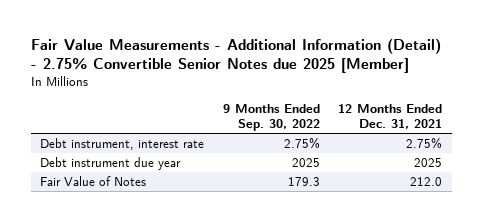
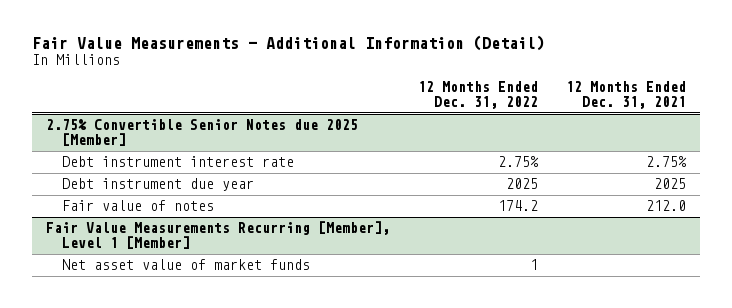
[30,38,441,74] Fair Value Measurements - Additional Information (Detail) - 2.75% Convertible Senior Notes due 2025 [Member] -> [31,35,545,52] Fair Value Measurements - Additional Information (Detail)
[222,103,320,131] 9 Months Ended Sep. 30, 2022 -> none
none -> [418,81,539,109] 12 Months Ended Dec. 31, 2022
none -> [45,119,358,146] 2.75% Convertible Senior Notes due 2025 [Member]
[40,138,205,151] Debt instrument, interest rate -> [61,156,294,168] Debt instrument interest rate
[40,176,147,187] Fair Value of Notes -> [61,200,214,212] Fair value of notes
none -> [45,221,390,249] Fair Value Measurements Recurring [Member], Level 1 [Member]
none -> [61,259,310,271] Net asset value of market funds

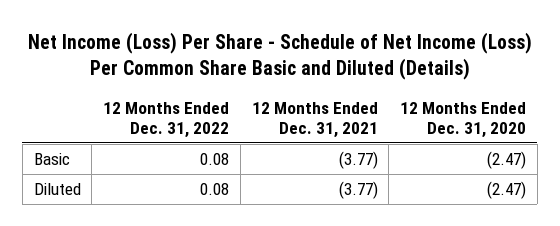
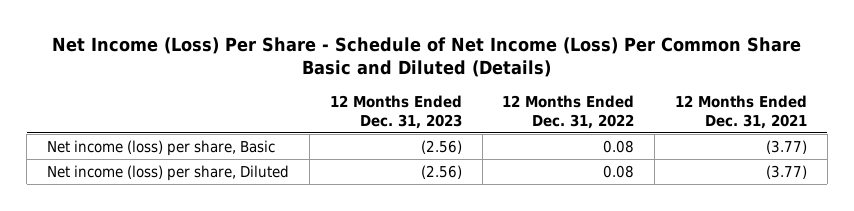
[400,101,527,138] 12 Months Ended Dec. 31, 2020 -> none
none -> [329,95,462,129] 12 Months Ended Dec. 31, 2023
[33,153,70,166] Basic -> [47,139,276,156] Net income (loss) per share, Basic
[33,183,81,196] Diluted -> [47,164,290,181] Net income (loss) per share, Diluted

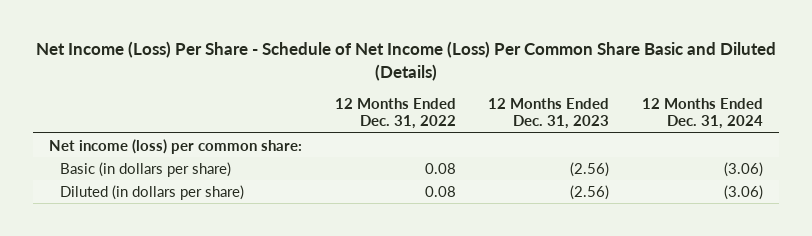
[674,95,807,129] 12 Months Ended Dec. 31, 2021 -> none
none -> [641,97,763,130] 12 Months Ended Dec. 31, 2024
none -> [49,138,303,154] Net income (loss) per common share:
[47,139,276,156] Net income (loss) per share, Basic -> [60,161,232,177] Basic (in dollars per share)
[47,164,290,181] Net income (loss) per share, Diluted -> [60,184,245,200] Diluted (in dollars per share)

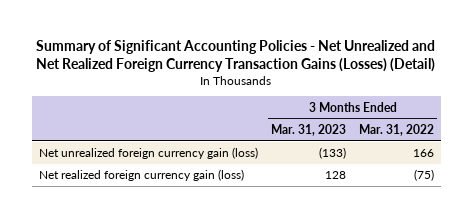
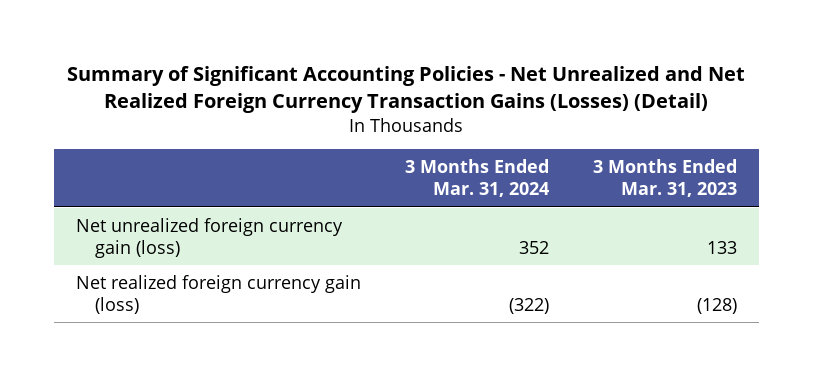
[359,124,435,137] Mar. 31, 2022 -> none
none -> [404,159,549,198] 3 Months Ended Mar. 31, 2024
[318,147,346,160] (133) -> [706,240,737,254] 133
[324,171,346,180] 128 -> [696,297,737,314] (128)

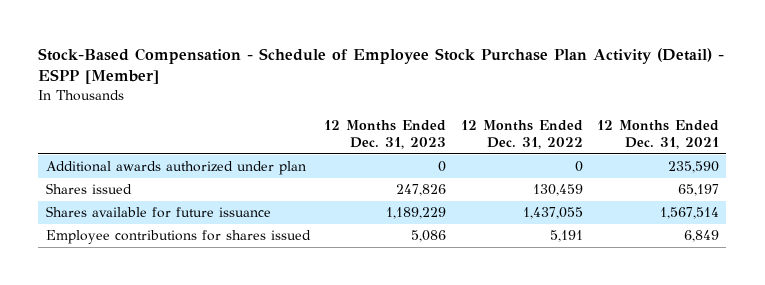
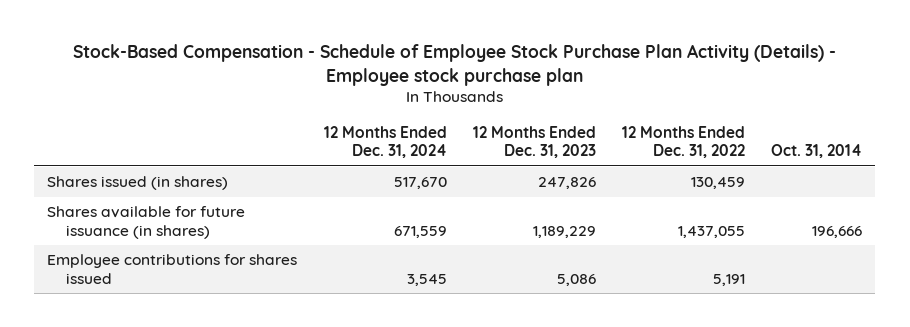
[38,47,725,85] Stock-Based Compensation - Schedule of Employee Stock Purchase Plan Activity (Detail) - ESPP [Member] -> [72,44,836,86] Stock-Based Compensation - Schedule of Employee Stock Purchase Plan Activity (Details) - Employee stock purchase plan
[596,120,719,149] 12 Months Ended Dec. 31, 2021 -> none
none -> [323,126,447,159] 12 Months Ended Dec. 31, 2024
none -> [771,144,863,159] Oct. 31, 2014
[45,161,306,176] Additional awards authorized under plan -> none
[45,183,132,195] Shares issued -> [47,176,229,191] Shares issued (in shares)
[45,206,271,219] Shares available for future issuance -> [47,206,246,239] Shares available for future issuance (in shares)

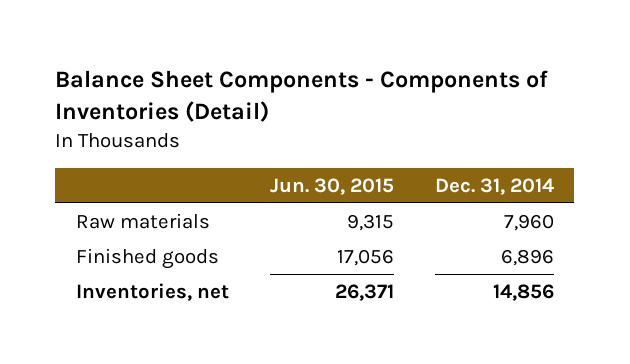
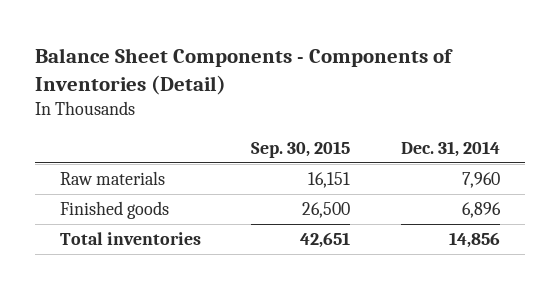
[269,177,394,195] Jun. 30, 2015 -> none
none -> [251,140,351,158] Sep. 30, 2015
[75,282,229,301] Inventories, net -> [60,232,202,246] Total inventories

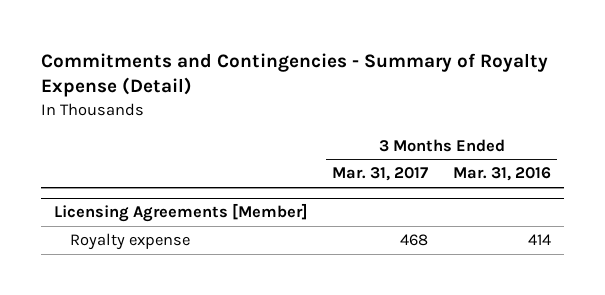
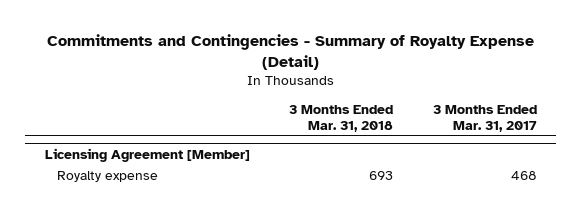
[453,167,552,182] Mar. 31, 2016 -> none
none -> [289,104,394,132] 3 Months Ended Mar. 31, 2018
[53,203,308,223] Licensing Agreements [Member] -> [45,147,251,162] Licensing Agreement [Member]

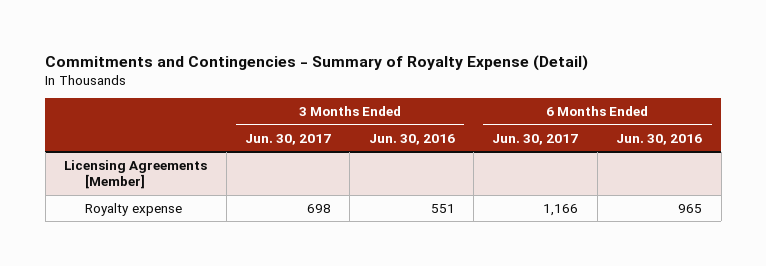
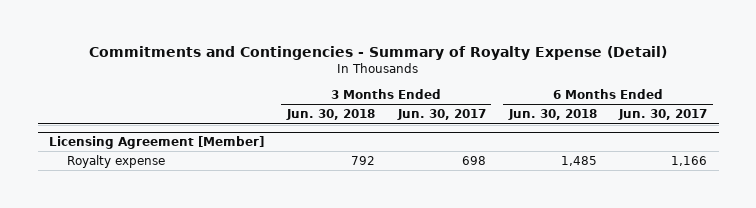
[368,133,455,145] Jun. 30, 2016 -> none
[616,133,703,145] Jun. 30, 2016 -> none
none -> [285,109,375,121] Jun. 30, 2018
none -> [507,109,597,121] Jun. 30, 2018
[64,160,208,190] Licensing Agreements [Member] -> [48,136,264,150] Licensing Agreement [Member]

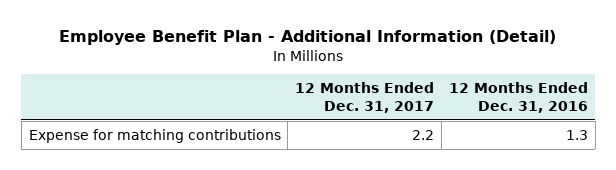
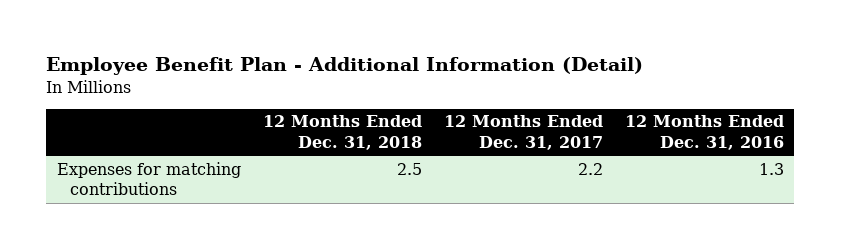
none -> [262,115,422,150] 12 Months Ended Dec. 31, 2018
[28,128,281,143] Expense for matching contributions -> [57,161,242,196] Expenses for matching contributions

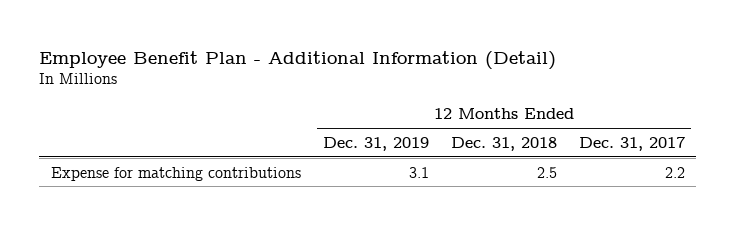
[624,115,784,150] 12 Months Ended Dec. 31, 2016 -> none
none -> [322,136,429,151] Dec. 31, 2019
[57,161,242,196] Expenses for matching contributions -> [50,166,301,181] Expense for matching contributions

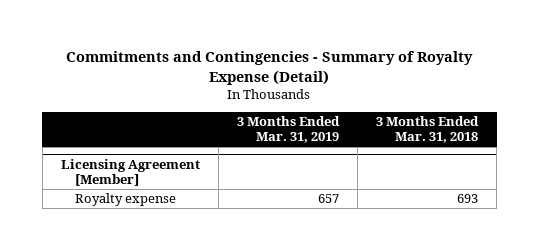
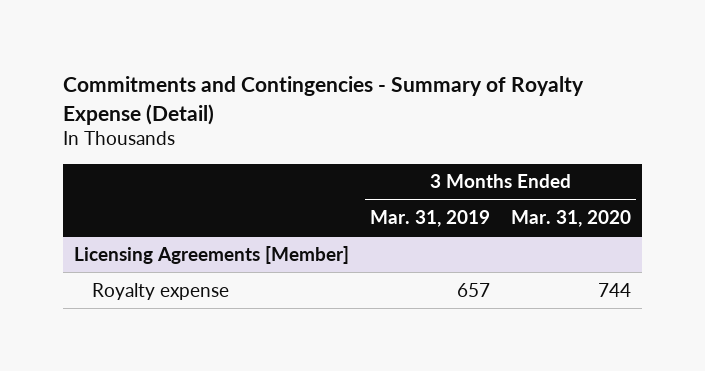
[376,115,480,144] 3 Months Ended Mar. 31, 2018 -> none
none -> [511,210,632,228] Mar. 31, 2020
[60,158,200,187] Licensing Agreement [Member] -> [73,245,349,264] Licensing Agreements [Member]

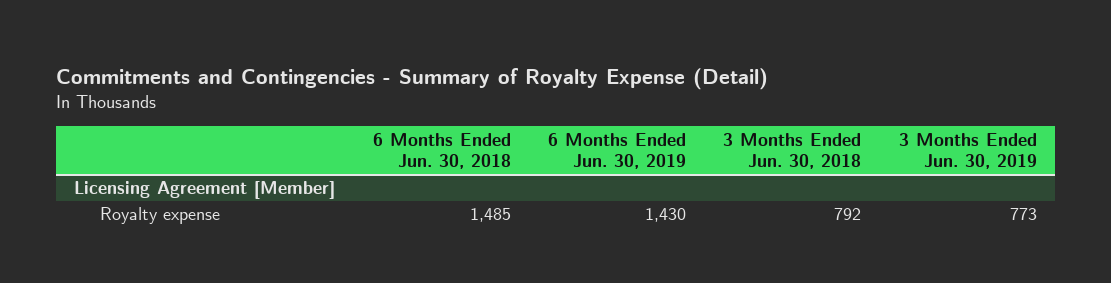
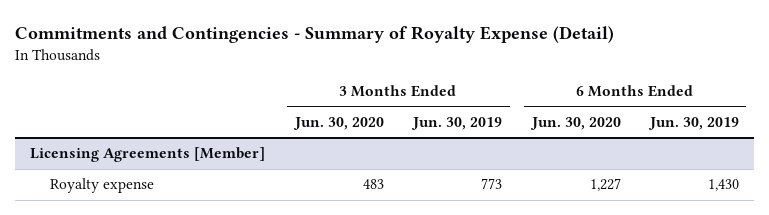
[372,132,511,170] 6 Months Ended Jun. 30, 2018 -> none
[723,132,862,170] 3 Months Ended Jun. 30, 2018 -> none
none -> [292,117,384,131] Jun. 30, 2020
none -> [529,117,621,131] Jun. 30, 2020
[74,181,336,200] Licensing Agreement [Member] -> [30,147,266,163] Licensing Agreements [Member]

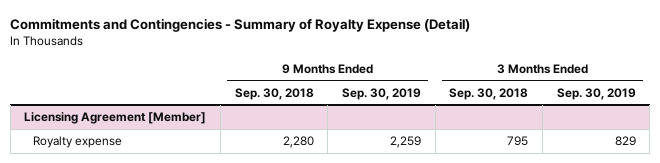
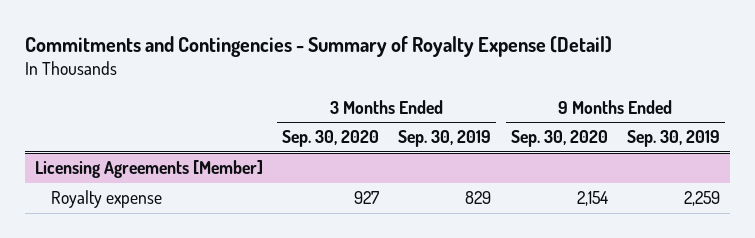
[234,87,314,100] Sep. 30, 2018 -> none
[449,87,529,100] Sep. 30, 2018 -> none
none -> [282,130,380,148] Sep. 30, 2020
none -> [510,130,608,148] Sep. 30, 2020
[24,112,207,125] Licensing Agreement [Member] -> [34,160,263,179] Licensing Agreements [Member]

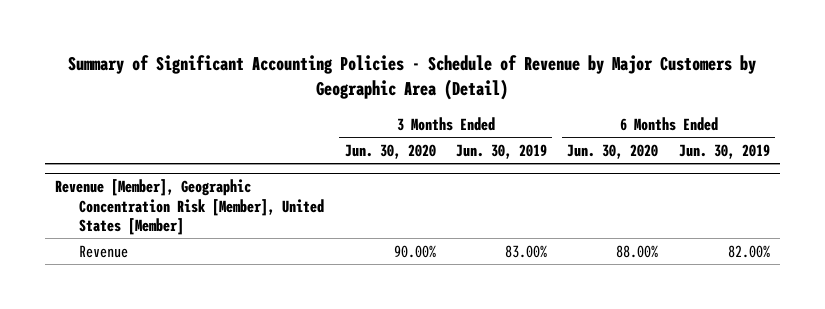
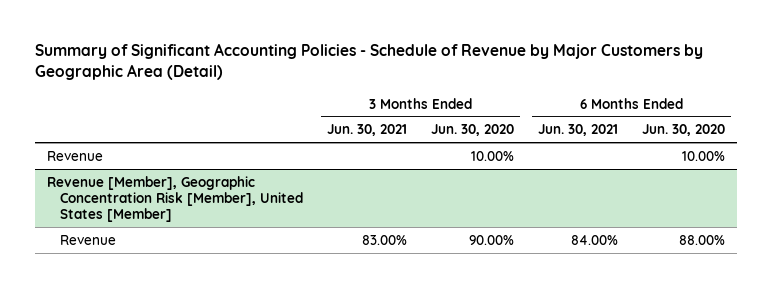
[455,143,547,159] Jun. 30, 2019 -> none
[678,143,770,159] Jun. 30, 2019 -> none
none -> [327,124,408,137] Jun. 30, 2021
none -> [538,124,619,137] Jun. 30, 2021
none -> [46,150,103,161] Revenue

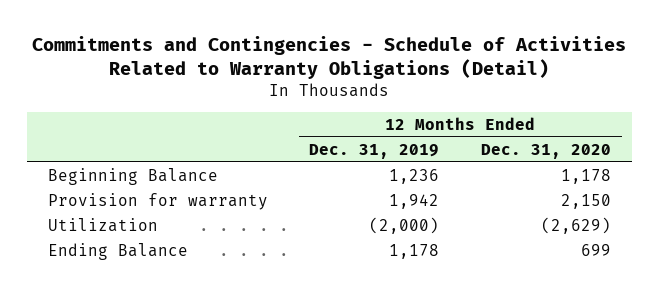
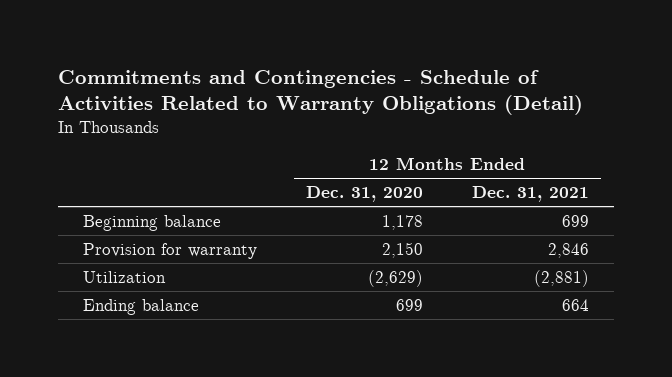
[309,143,440,159] Dec. 31, 2019 -> none
none -> [472,186,590,203] Dec. 31, 2021
[47,168,218,186] Beginning Balance -> [82,214,221,231] Beginning balance
[47,243,188,261] Ending Balance -> [82,298,199,315] Ending balance

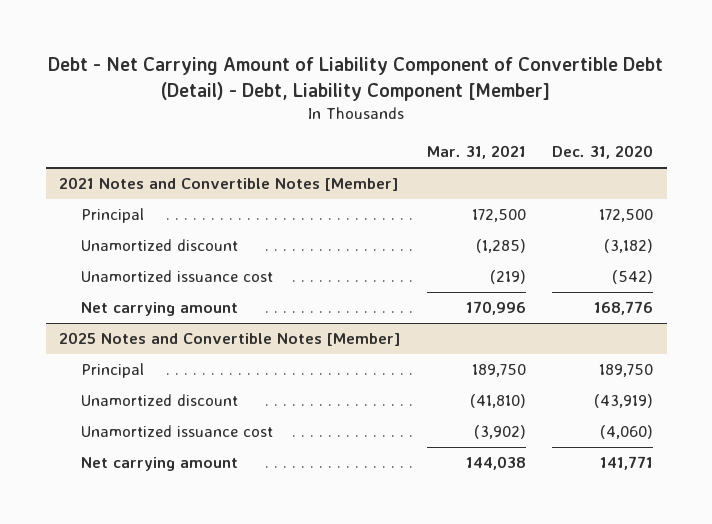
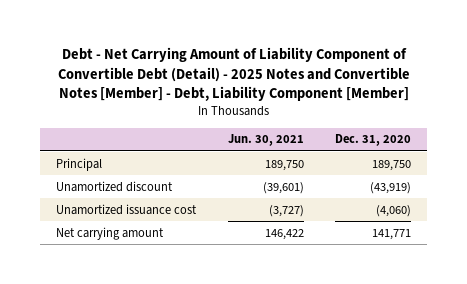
[48,57,664,101] Debt - Net Carrying Amount of Liability Component of Convertible Debt (Detail) - Debt, Liability Component [Member] -> [57,47,410,102] Debt - Net Carrying Amount of Liability Component of Convertible Debt (Detail) - 2025 Notes and Convertible Notes [Member] - Debt, Liability Component [Member]
[426,145,526,160] Mar. 31, 2021 -> none
none -> [227,134,304,147] Jun. 30, 2021
[58,177,398,192] 2021 Notes and Convertible Notes [Member] -> none
[81,208,145,224] Principal -> none
[81,239,239,252] Unamortized discount -> none
[81,270,274,283] Unamortized issuance cost -> none
[81,302,239,317] Net carrying amount -> none
[58,332,400,347] 2025 Notes and Convertible Notes [Member] -> none

